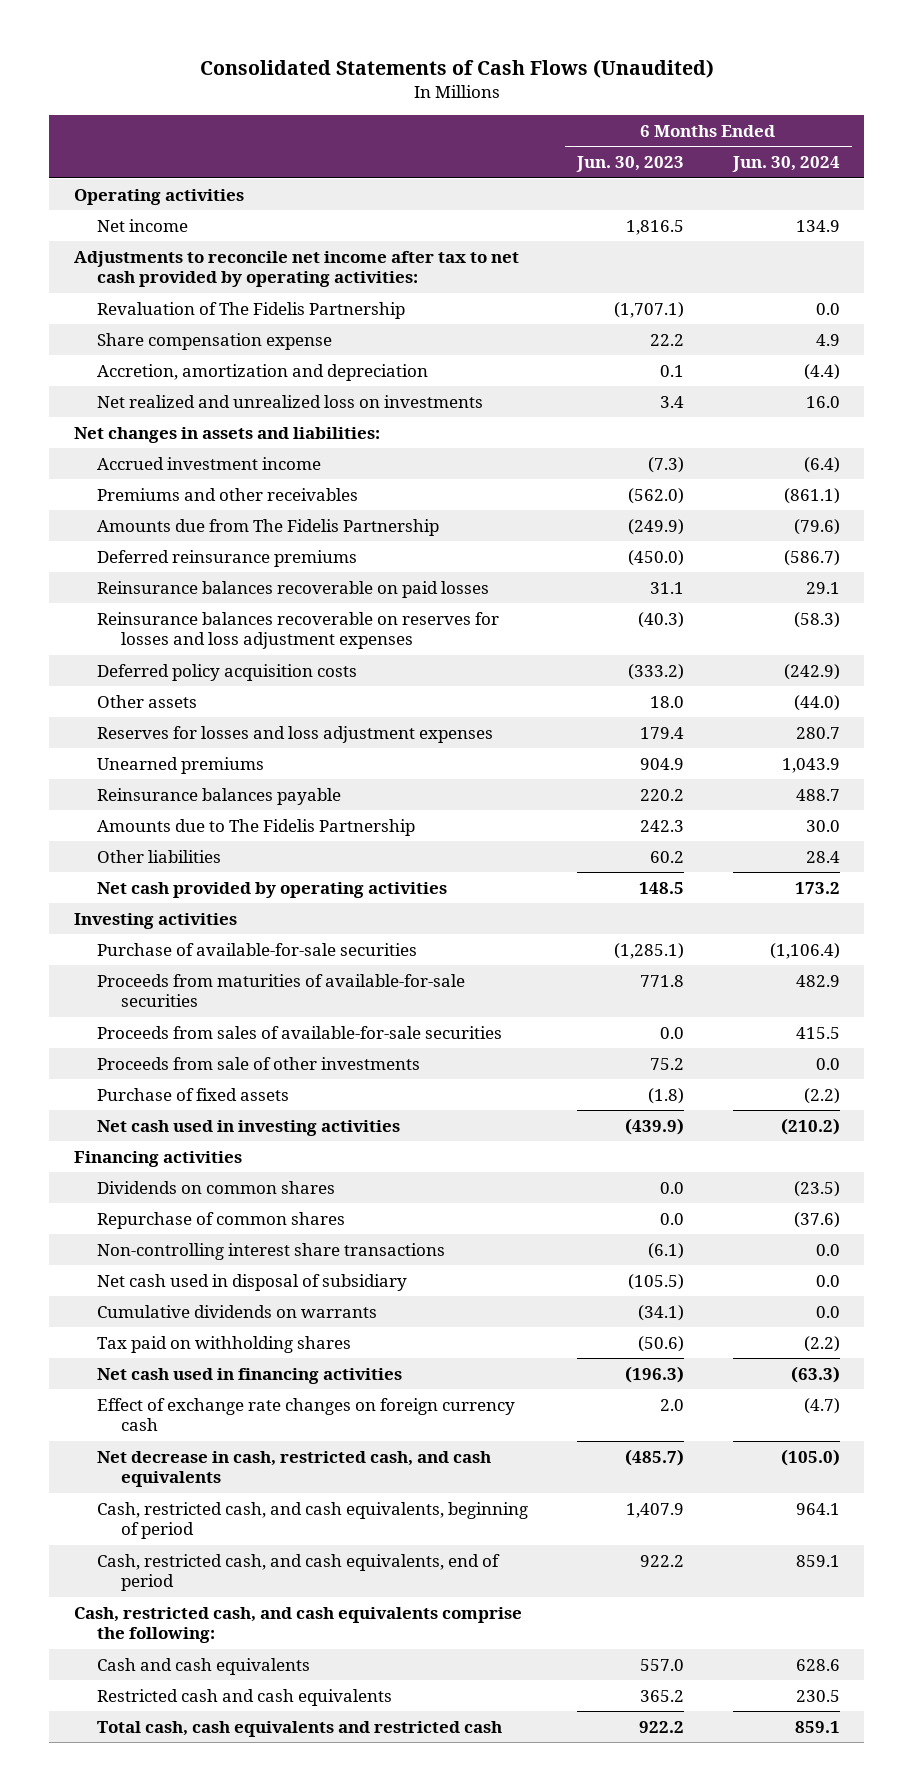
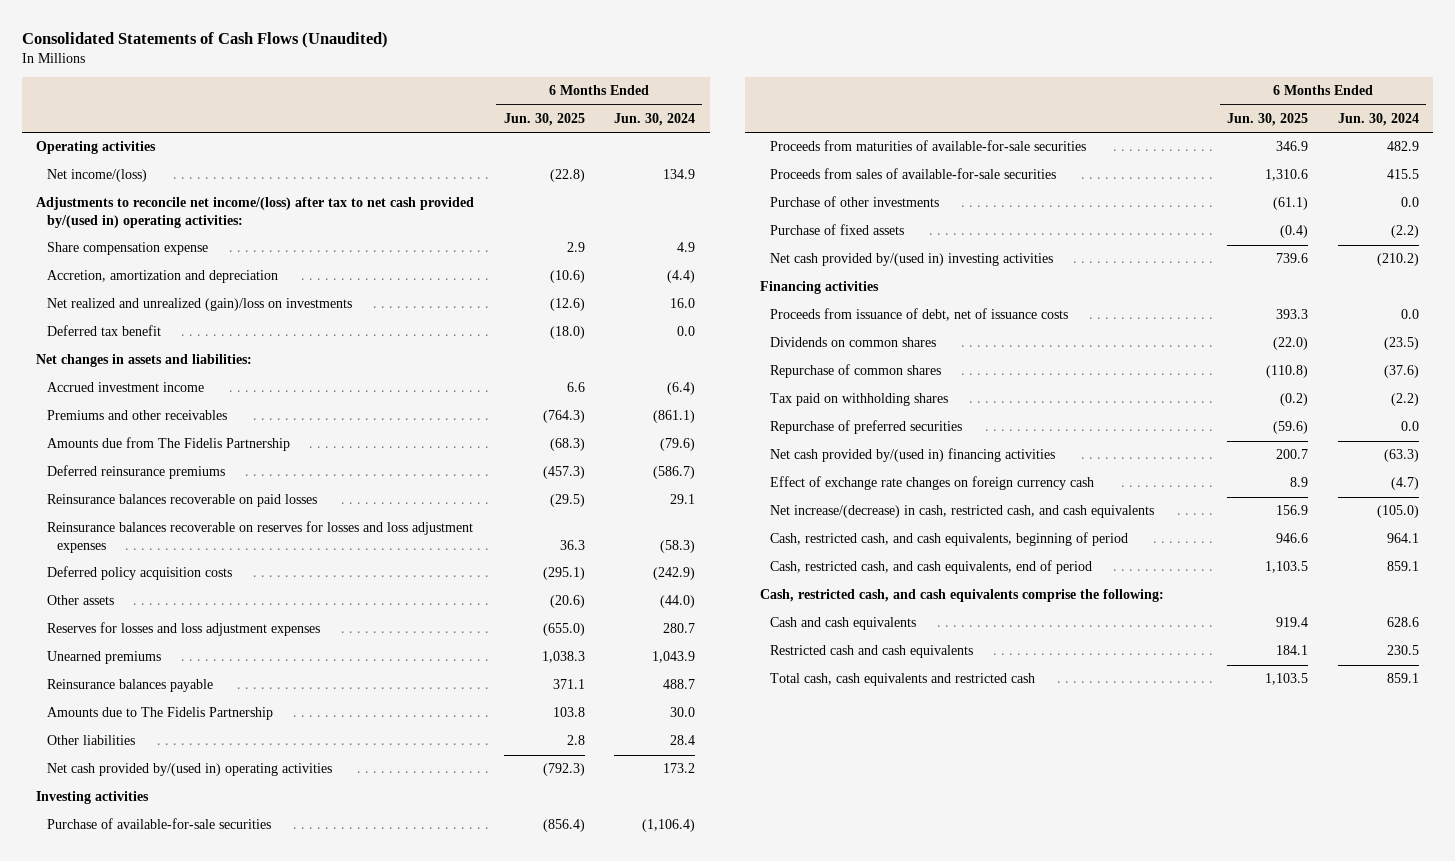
[576,156,685,173] Jun. 30, 2023 -> none
none -> [503,112,585,126] Jun. 30, 2025
[97,301,406,319] Revaluation of The Fidelis Partnership -> none
[97,218,189,232] Net income -> [46,169,147,183] Net income/(loss)
[73,250,519,288] Adjustments to reconcile net income after tax to net cash provided by operating activities: -> [36,197,475,228] Adjustments to reconcile net income/(loss) after tax to net cash provided by/(used in) operating activities:
[97,394,484,408] Net realized and unrealized loss on investments -> [46,298,352,312] Net realized and unrealized (gain)/loss on investments
none -> [46,325,161,337] Deferred tax benefit
[97,881,448,898] Net cash provided by operating activities -> [46,763,332,777] Net cash provided by/(used in) operating activities
[97,1056,421,1070] Proceeds from sale of other investments -> none
none -> [770,196,940,208] Purchase of other investments
[97,1119,401,1136] Net cash used in investing activities -> [770,253,1054,267] Net cash provided by/(used in) investing activities
none -> [770,308,1069,322] Proceeds from issuance of debt, net of issuance costs
[97,1242,446,1260] Non-controlling interest share transactions -> none
[97,1273,408,1291] Net cash used in disposal of subsidiary -> none
[97,1304,378,1318] Cumulative dividends on warrants -> none
none -> [770,420,963,435] Repurchase of preferred securities
[97,1367,403,1384] Net cash used in financing activities -> [770,448,1056,463] Net cash provided by/(used in) financing activities
[97,1450,492,1488] Net decrease in cash, restricted cash, and cash equivalents -> [770,505,1155,519] Net increase/(decrease) in cash, restricted cash, and cash equivalents

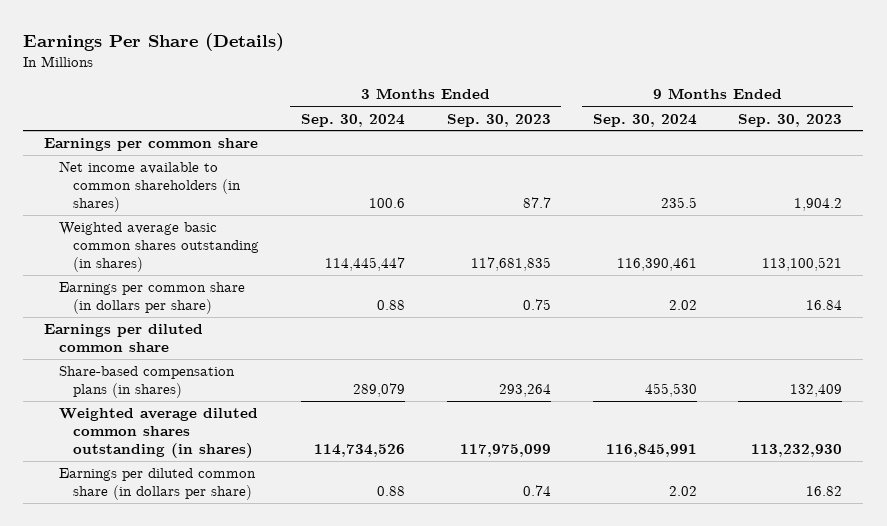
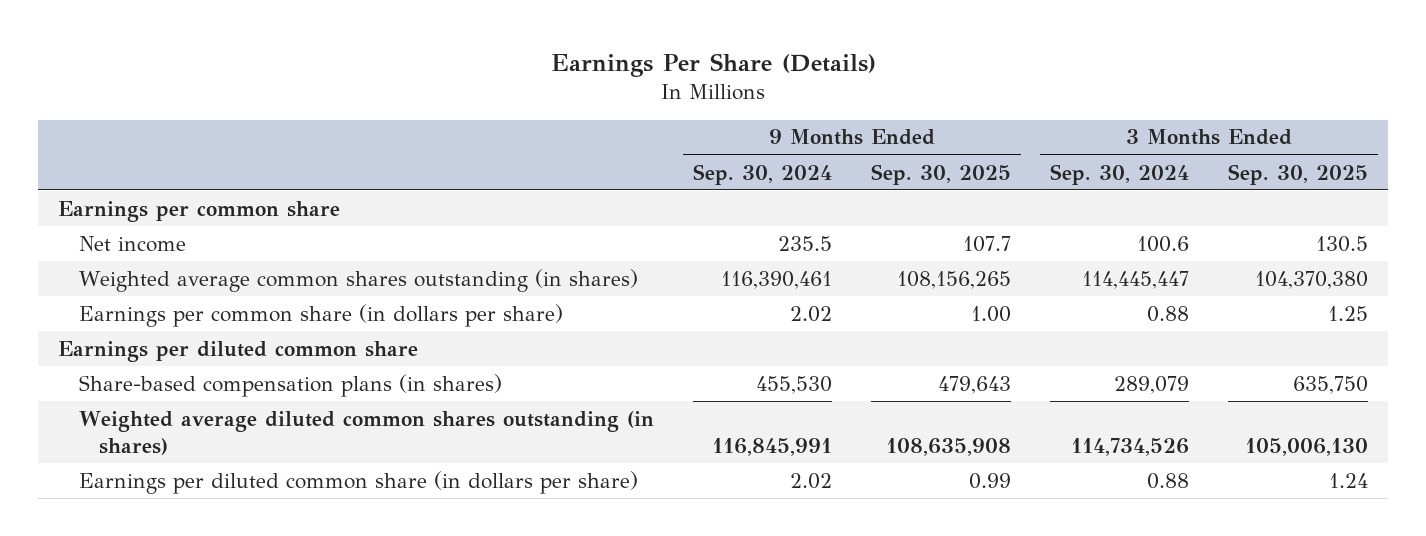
[446,113,551,127] Sep. 30, 2023 -> none
[738,113,843,127] Sep. 30, 2023 -> none
none -> [870,163,1011,185] Sep. 30, 2025
none -> [1228,163,1369,185] Sep. 30, 2025
[58,161,241,212] Net income available to common shareholders (in shares) -> [78,235,186,252] Net income
[58,222,259,272] Weighted average basic common shares outstanding (in shares) -> [78,268,638,292] Weighted average common shares outstanding (in shares)

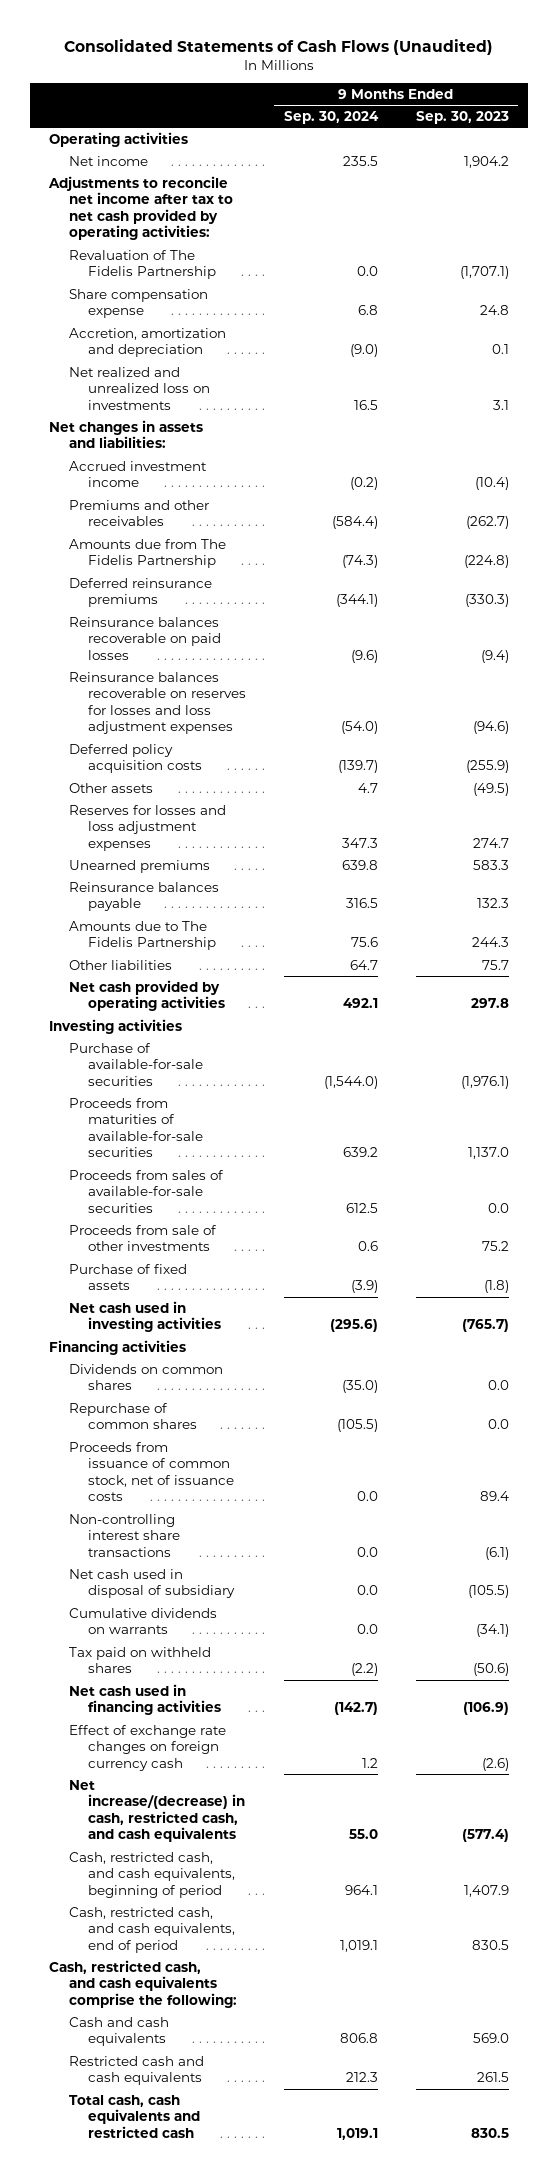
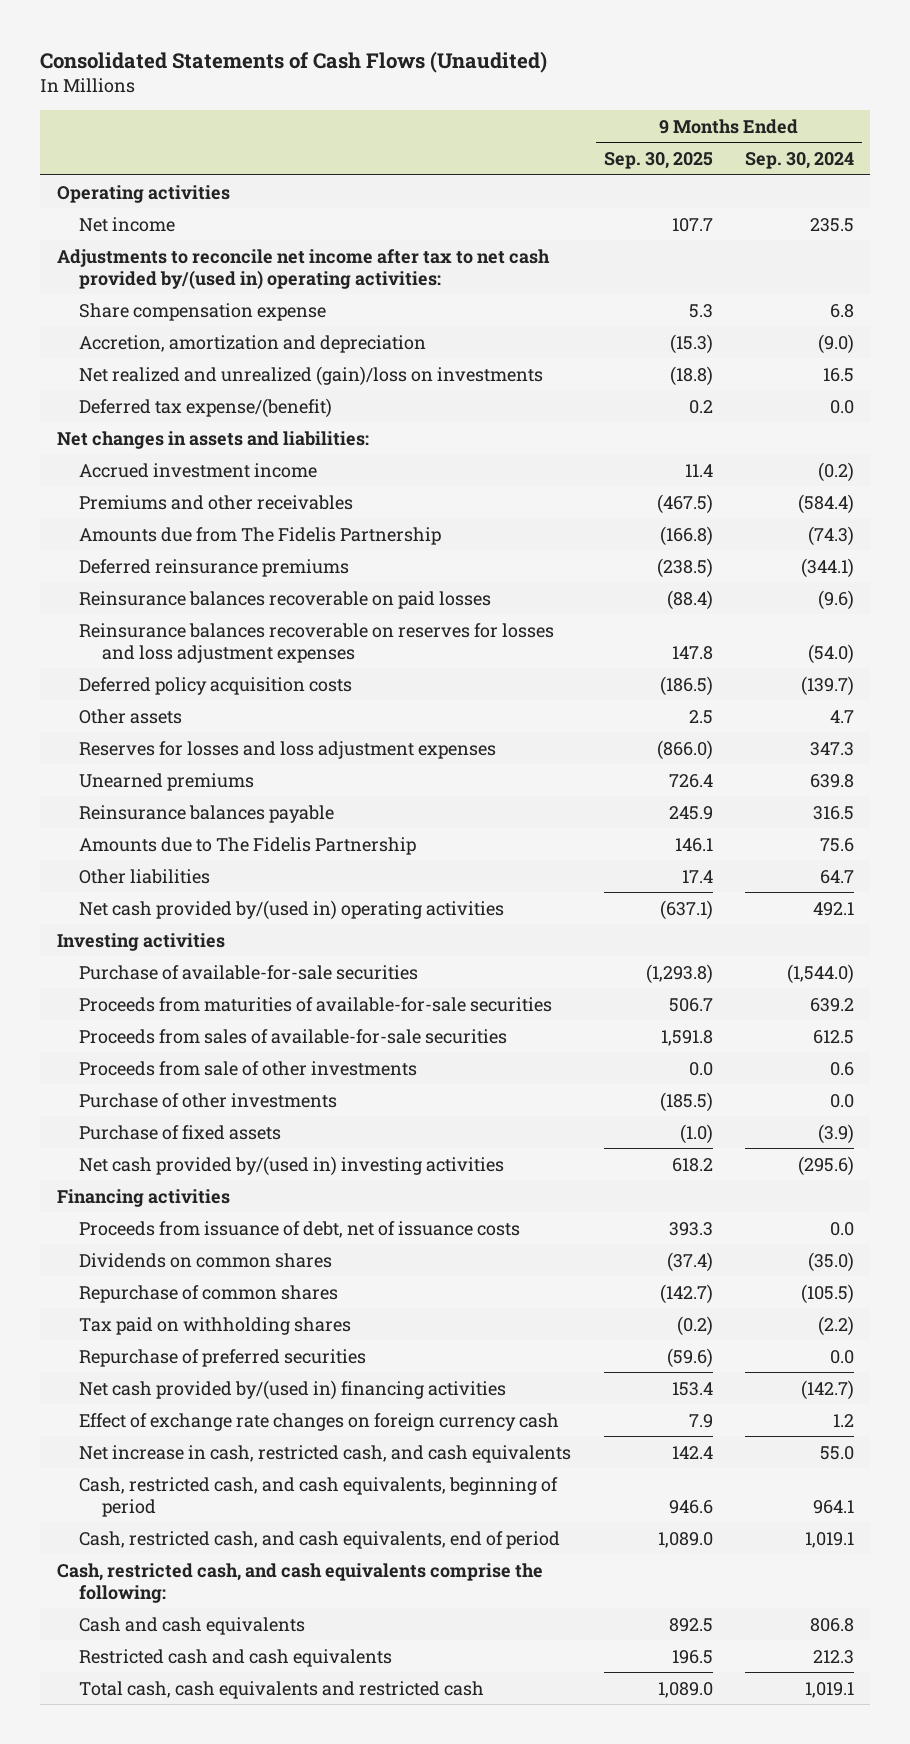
[415,111,509,125] Sep. 30, 2023 -> none
none -> [603,152,713,170] Sep. 30, 2025
[68,249,216,280] Revaluation of The Fidelis Partnership -> none
[48,175,233,241] Adjustments to reconcile net income after tax to net cash provided by operating activities: -> [56,248,550,289] Adjustments to reconcile net income after tax to net cash provided by/(used in) operating activities:
[68,366,210,410] Net realized and unrealized loss on investments -> [79,365,544,386] Net realized and unrealized (gain)/loss on investments
none -> [79,397,333,418] Deferred tax expense/(benefit)
[68,979,225,1012] Net cash provided by operating activities -> [79,899,505,920] Net cash provided by/(used in) operating activities
none -> [79,1092,338,1108] Purchase of other investments
[68,1300,221,1333] Net cash used in investing activities -> [79,1155,505,1176] Net cash provided by/(used in) investing activities
none -> [79,1220,521,1238] Proceeds from issuance of debt, net of issuance costs
[68,1441,234,1502] Proceeds from issuance of common stock, net of issuance costs -> none
[68,1513,180,1557] Non-controlling interest share transactions -> none
[68,1568,235,1599] Net cash used in disposal of subsidiary -> none
[68,1607,217,1635] Cumulative dividends on warrants -> none
[68,1646,211,1674] Tax paid on withheld shares -> [79,1316,352,1335] Tax paid on withholding shares
none -> [79,1348,367,1367] Repurchase of preferred securities
[68,1683,221,1716] Net cash used in financing activities -> [79,1379,507,1400] Net cash provided by/(used in) financing activities
[68,1779,245,1843] Net increase/(decrease) in cash, restricted cash, and cash equivalents -> [79,1444,572,1463] Net increase in cash, restricted cash, and cash equivalents

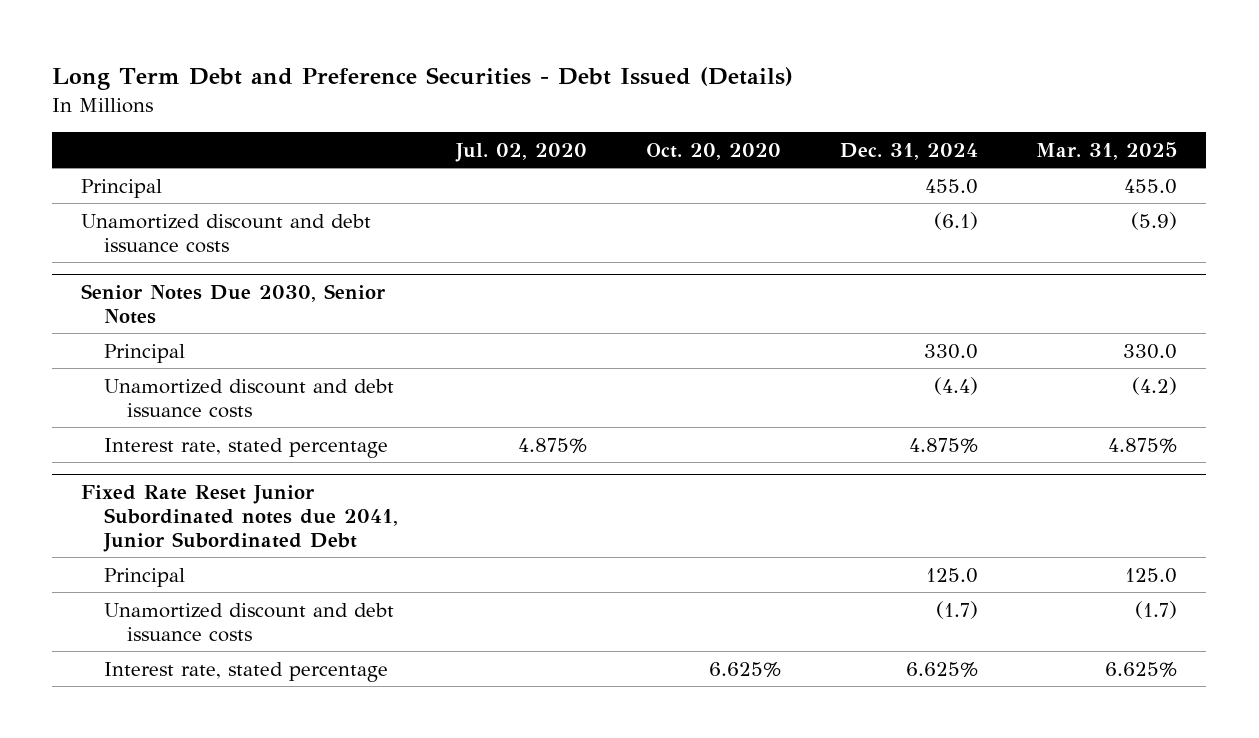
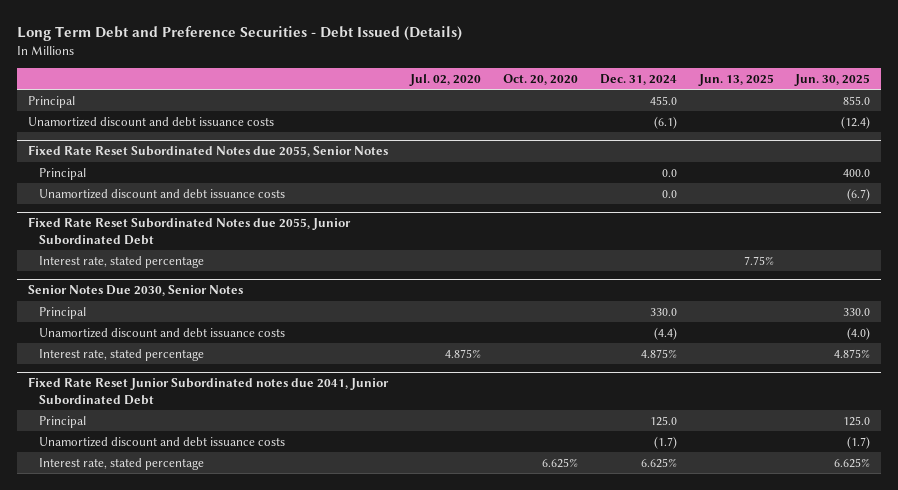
[1036,141,1178,160] Mar. 31, 2025 -> none
none -> [697,74,774,87] Jun. 13, 2025
none -> [794,74,871,87] Jun. 30, 2025
none -> [27,145,388,158] Fixed Rate Reset Subordinated Notes due 2055, Senior Notes
none -> [39,167,87,180] Principal
none -> [39,188,286,199] Unamortized discount and debt issuance costs
none -> [27,217,351,245] Fixed Rate Reset Subordinated Notes due 2055, Junior Subordinated Debt
none -> [39,255,205,268] Interest rate, stated percentage

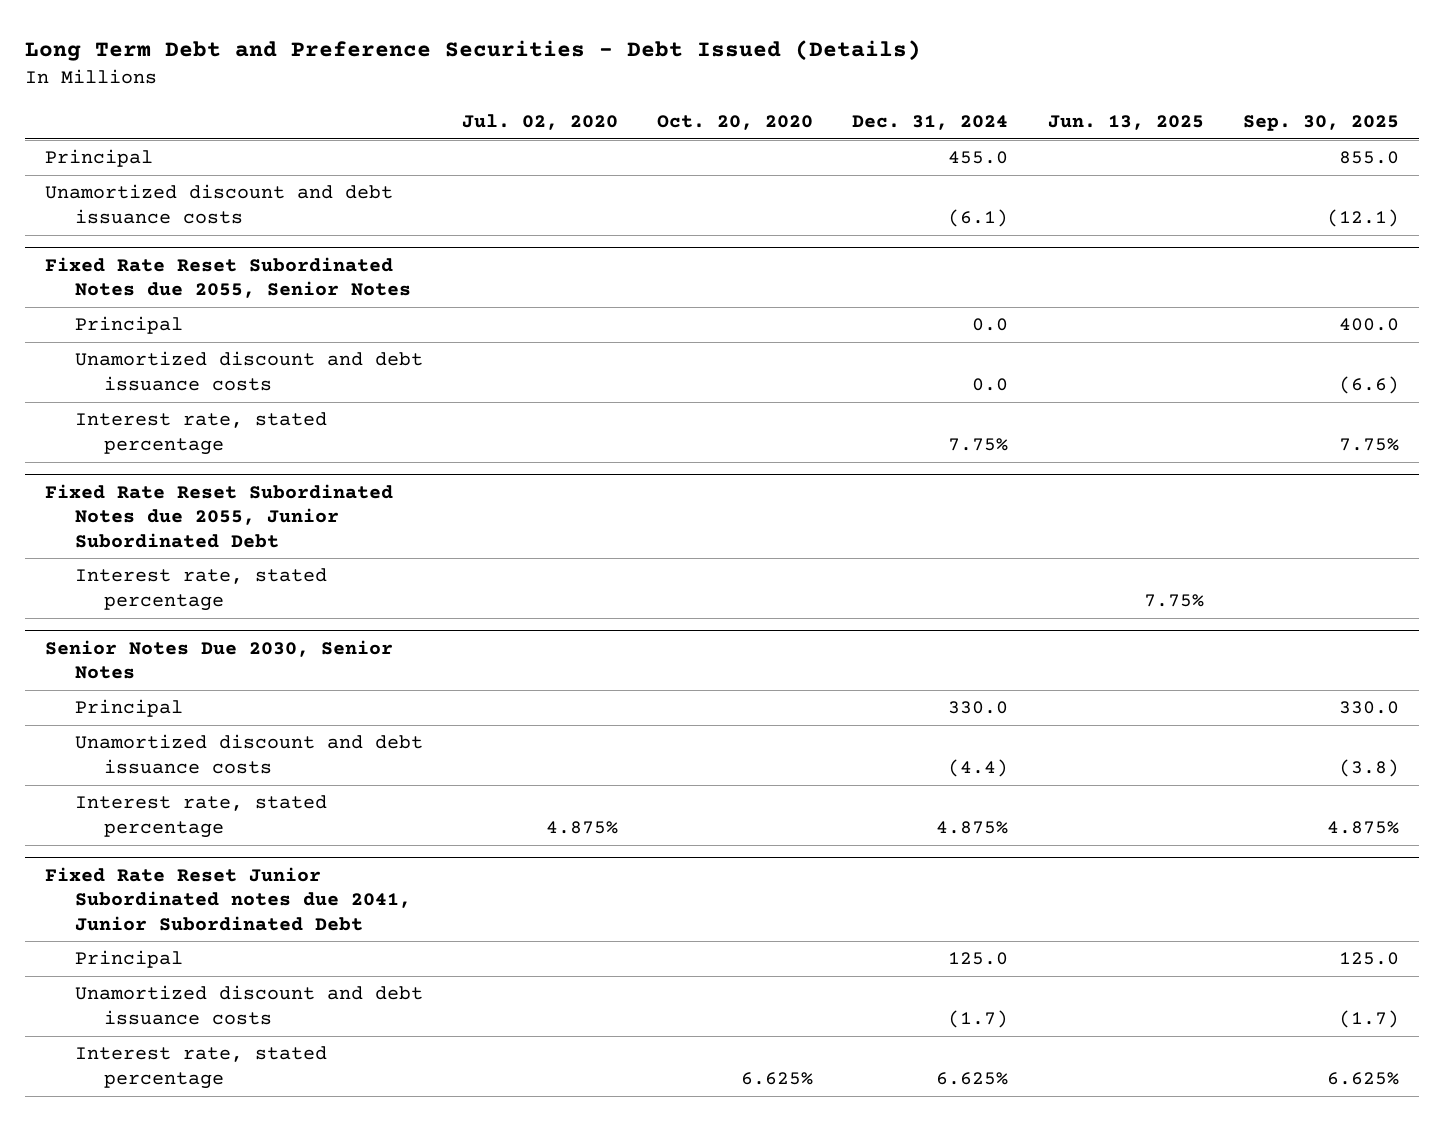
[794,74,871,87] Jun. 30, 2025 -> none
none -> [1242,114,1399,131] Sep. 30, 2025
none -> [74,412,327,455] Interest rate, stated percentage

